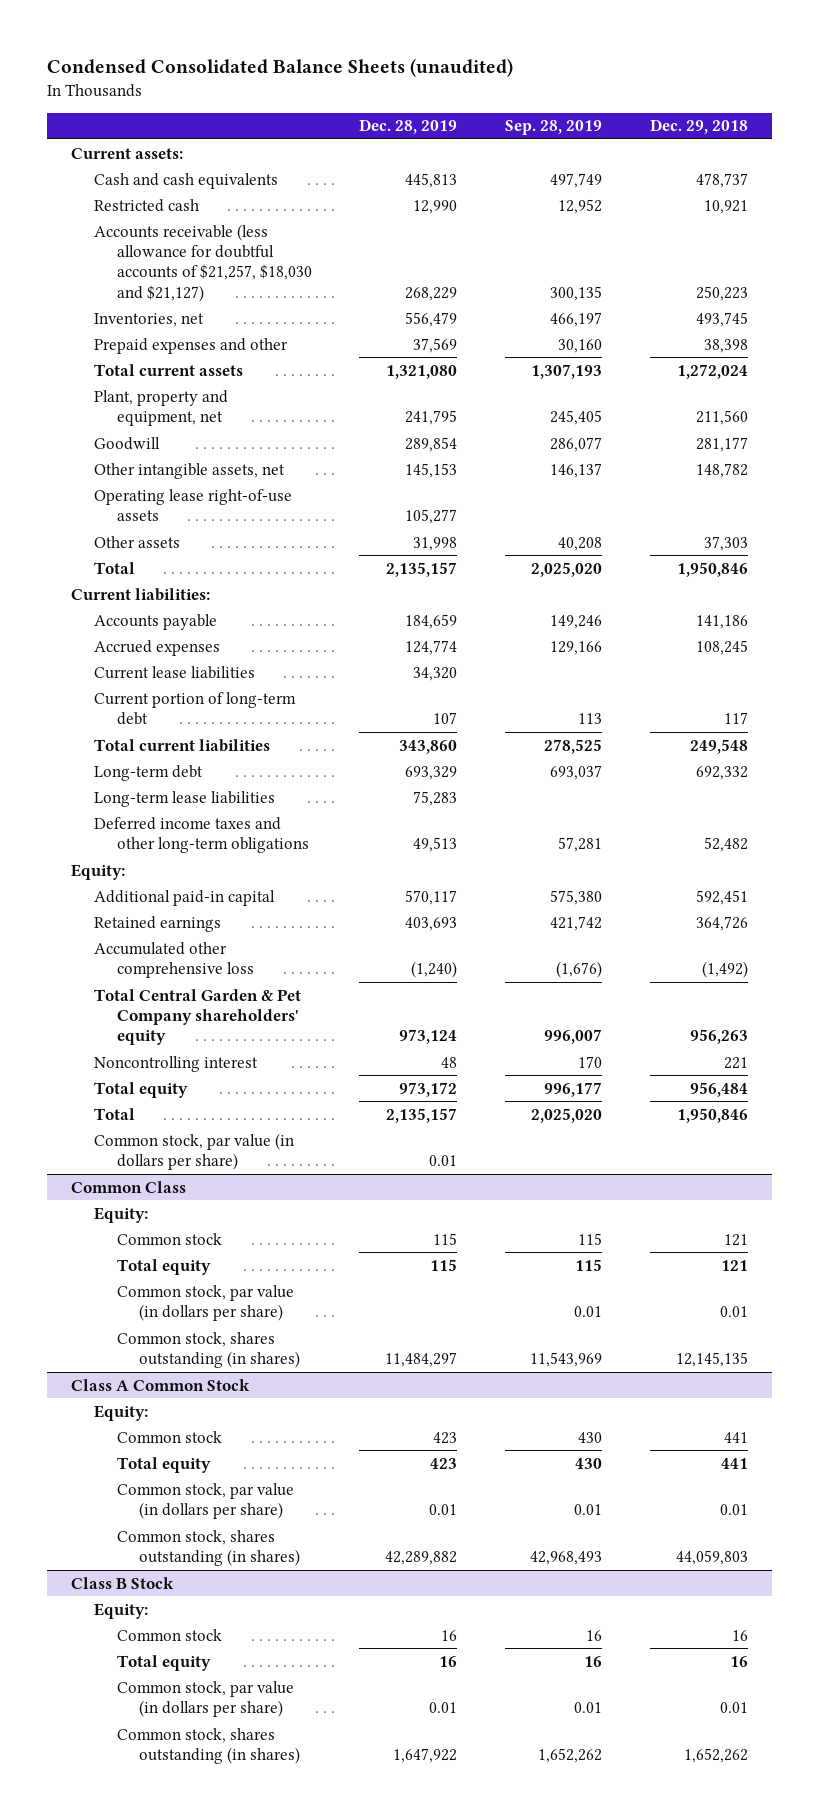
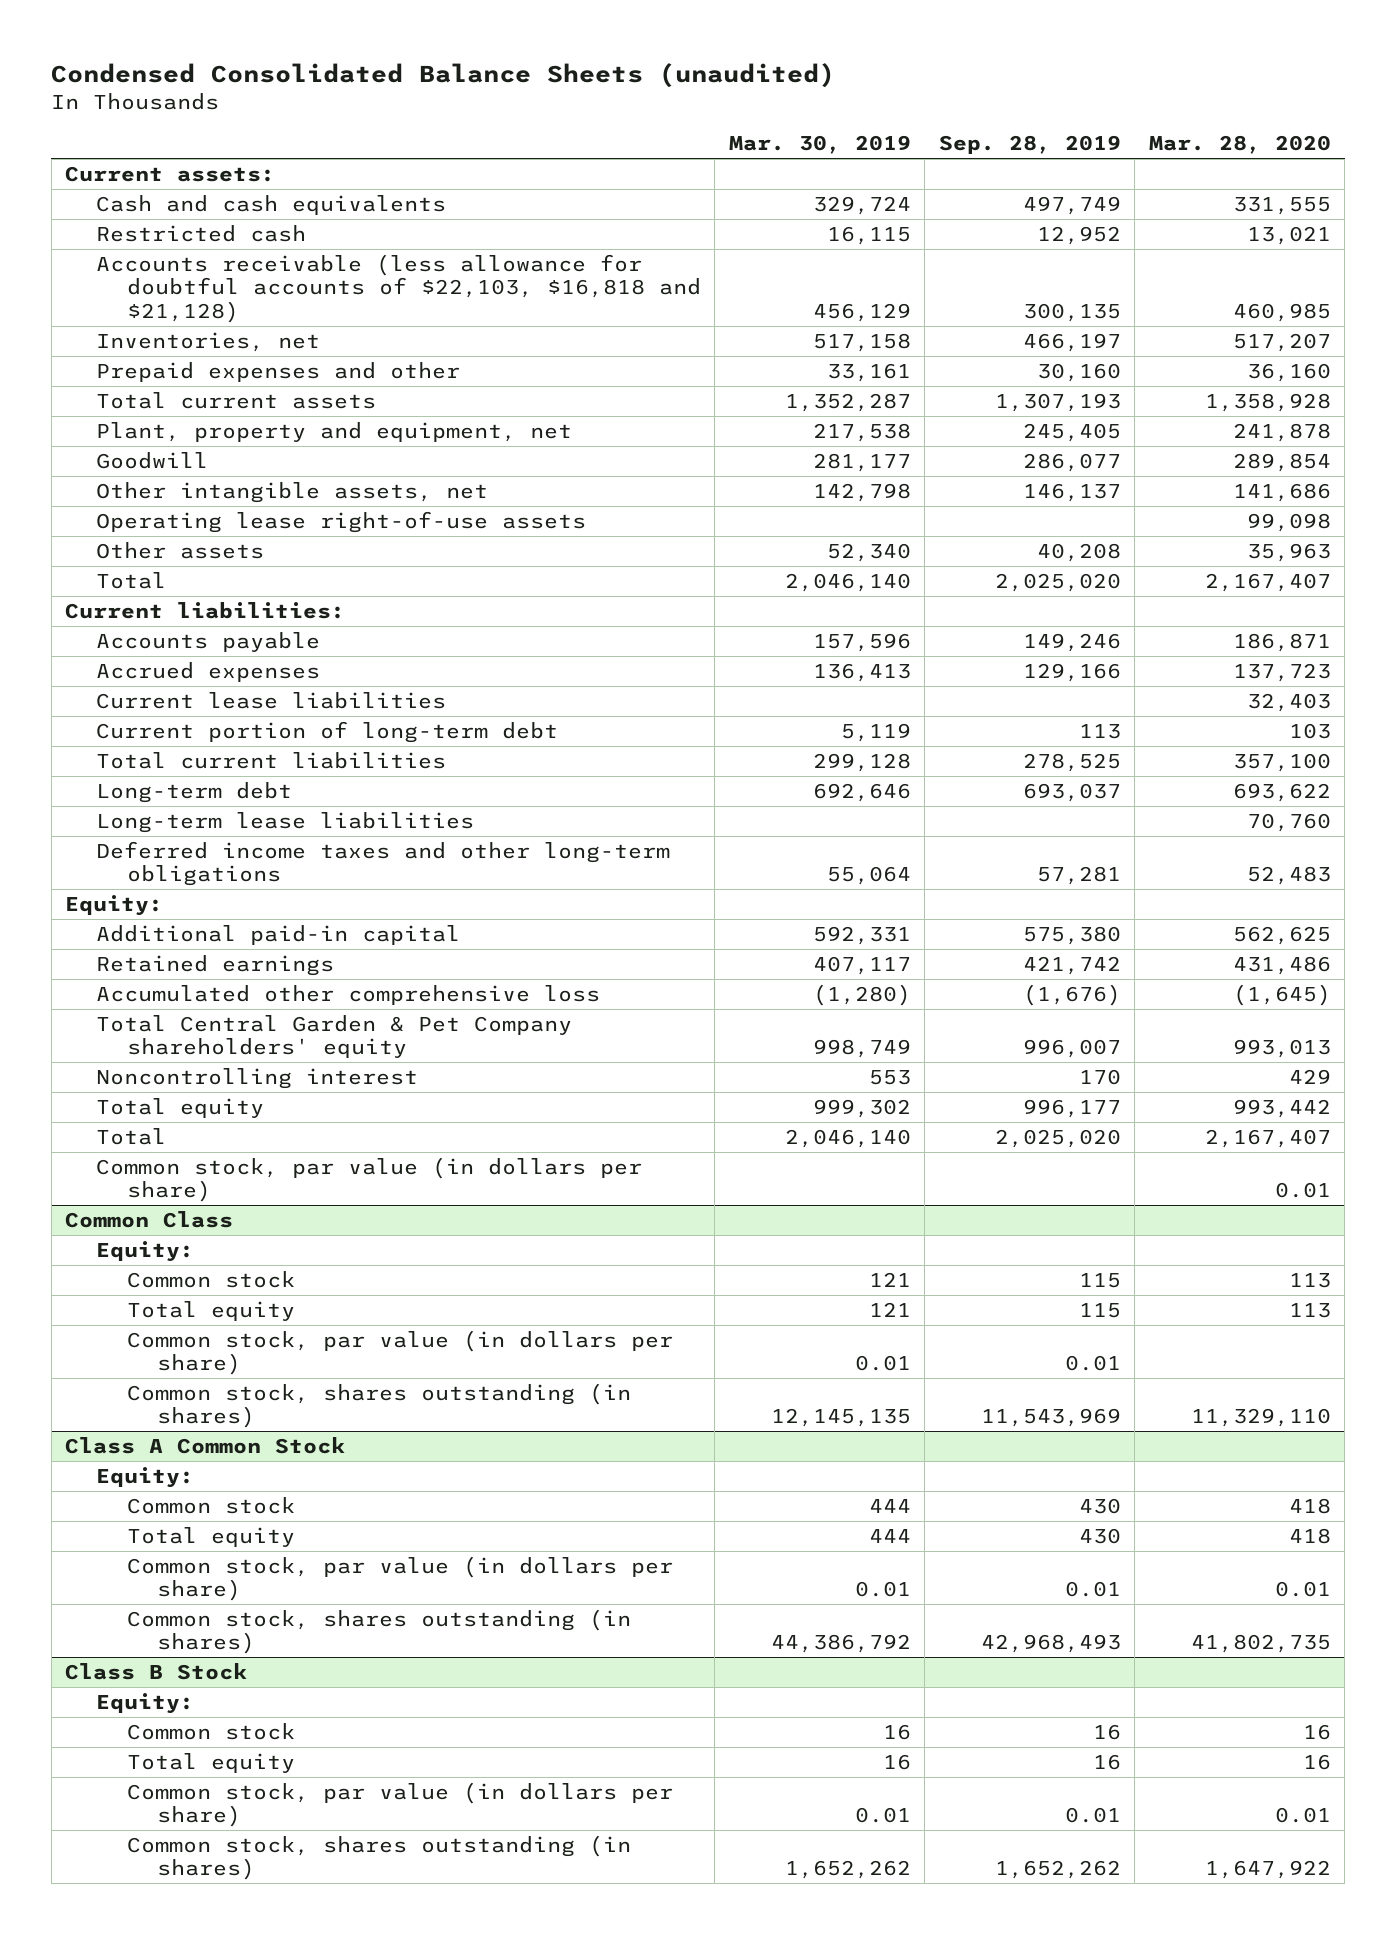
[359,119,458,135] Dec. 28, 2019 -> none
[649,119,748,135] Dec. 29, 2018 -> none
none -> [728,135,911,155] Mar. 30, 2019
none -> [1148,135,1331,155] Mar. 28, 2020
[93,223,312,302] Accounts receivable (less allowance for doubtful accounts of $21,257, $18,030 and $21,127) -> [95,253,701,324] Accounts receivable (less allowance for doubtful accounts of $22,103, $16,818 and $21,128)

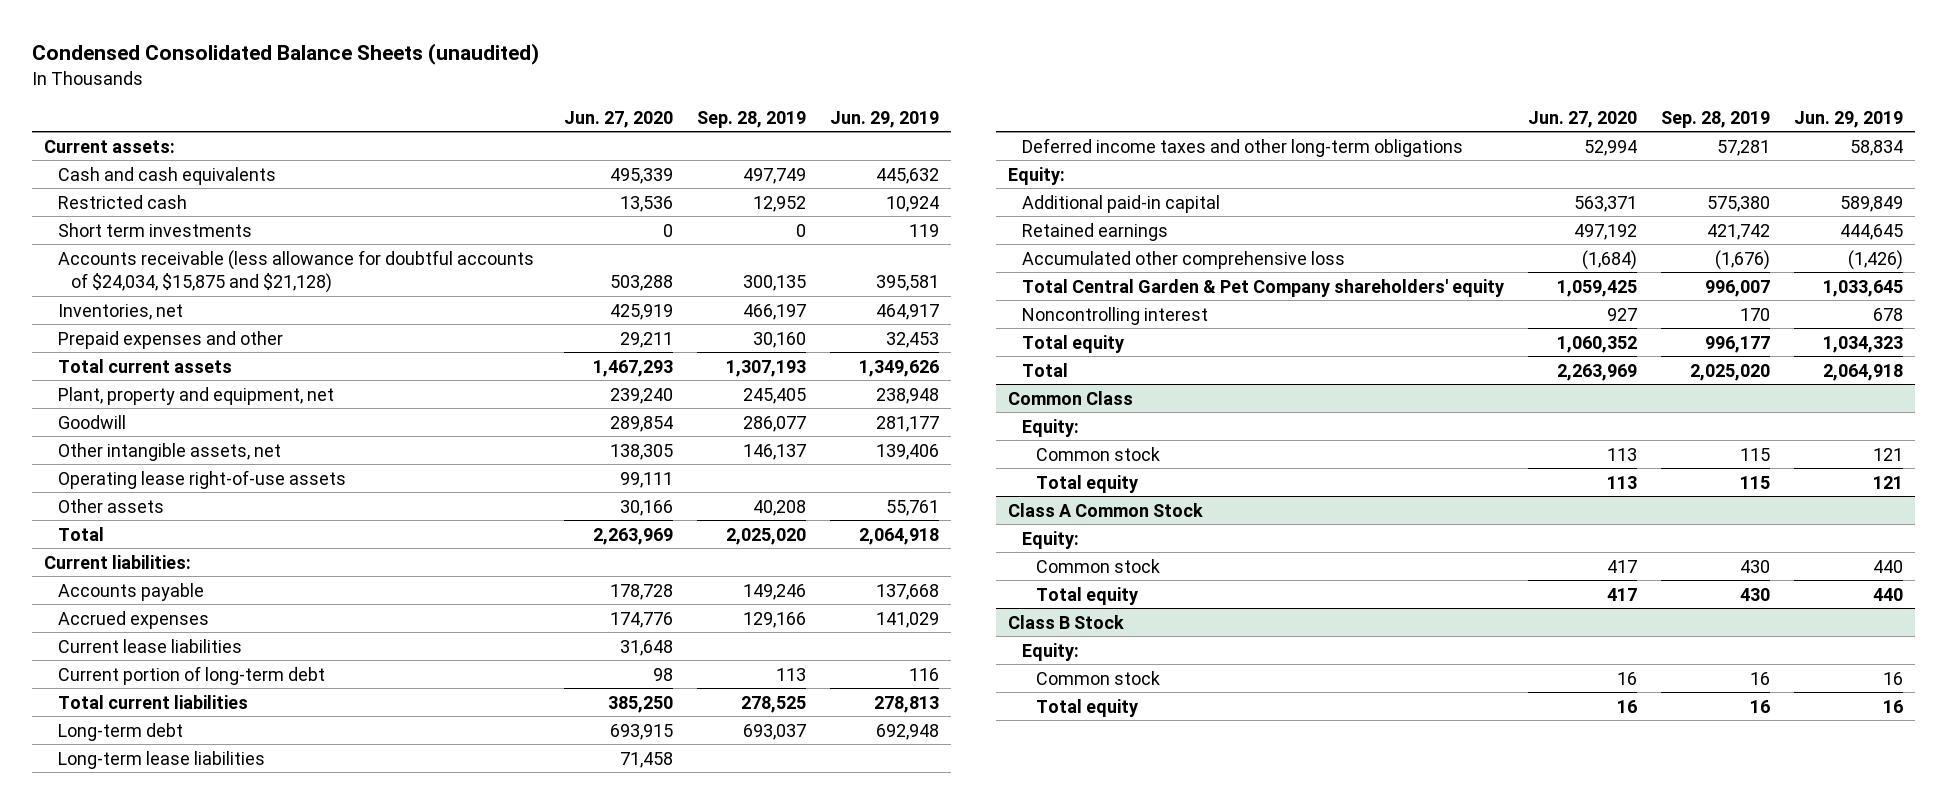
[728,135,911,155] Mar. 30, 2019 -> none
[1148,135,1331,155] Mar. 28, 2020 -> none
none -> [563,110,673,128] Jun. 27, 2020
none -> [829,110,939,128] Jun. 29, 2019
none -> [57,222,252,237] Short term investments
[95,253,701,324] Accounts receivable (less allowance for doubtful accounts of $22,103, $16,818 and $21,128) -> [57,249,534,294] Accounts receivable (less allowance for doubtful accounts of $24,034, $15,875 and $21,128)
[95,1156,642,1203] Common stock, par value (in dollars per share) -> none
[126,1329,673,1376] Common stock, par value (in dollars per share) -> none
[126,1382,631,1429] Common stock, shares outstanding (in shares) -> none
[126,1555,673,1602] Common stock, par value (in dollars per share) -> none
[126,1608,631,1655] Common stock, shares outstanding (in shares) -> none
[126,1781,673,1828] Common stock, par value (in dollars per share) -> none
[126,1834,631,1881] Common stock, shares outstanding (in shares) -> none

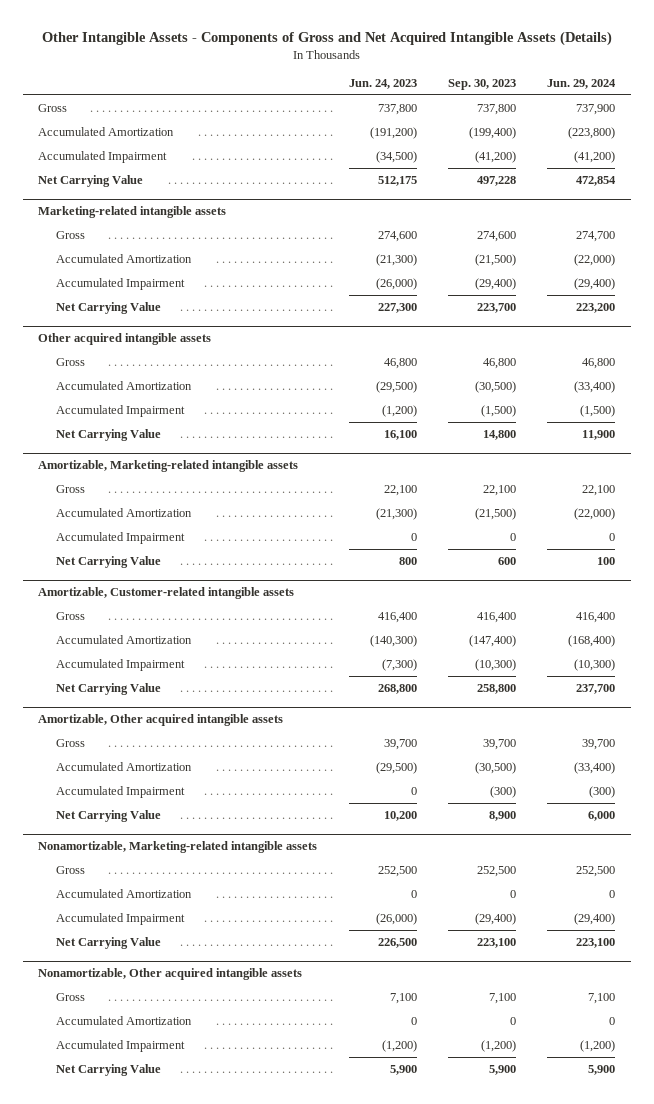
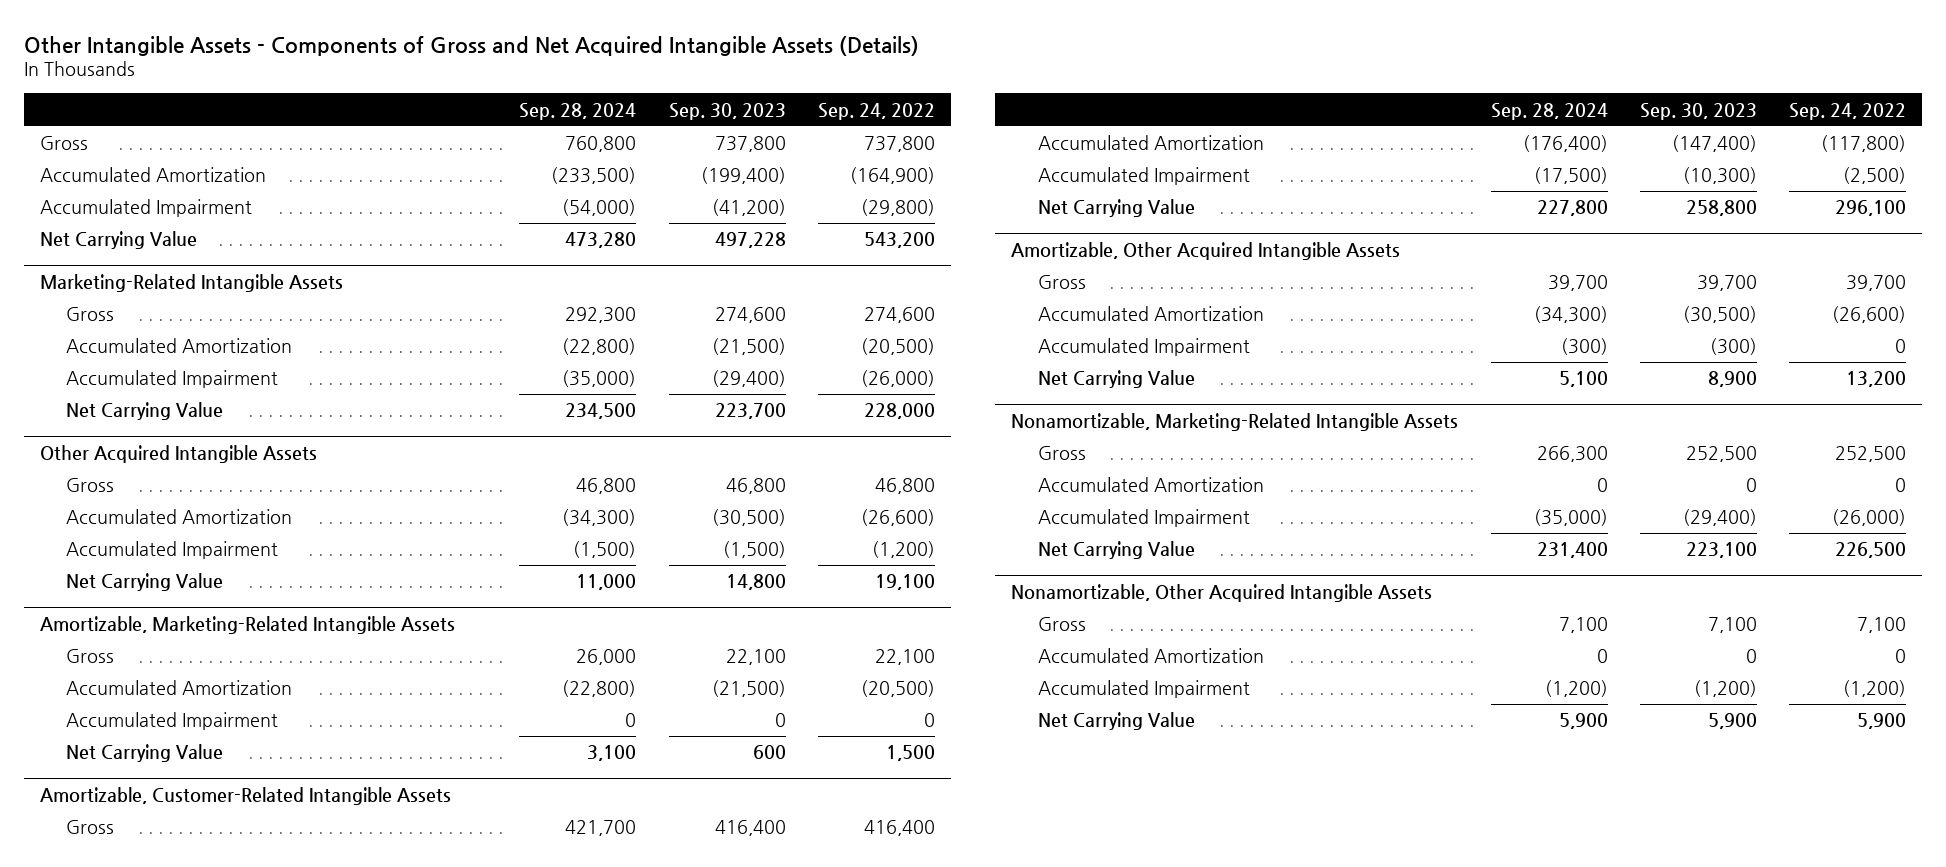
[348,78,417,89] Jun. 24, 2023 -> none
[547,78,617,89] Jun. 29, 2024 -> none
none -> [519,102,637,120] Sep. 28, 2024
none -> [817,102,935,120] Sep. 24, 2022
[38,206,227,219] Marketing-related intangible assets -> [40,273,344,292] Marketing-Related Intangible Assets
[38,333,212,346] Other acquired intangible assets -> [40,444,318,463] Other Acquired Intangible Assets
[38,460,299,473] Amortizable, Marketing-related intangible assets -> [40,615,456,634] Amortizable, Marketing-Related Intangible Assets
[38,587,295,600] Amortizable, Customer-related intangible assets -> [40,786,452,805] Amortizable, Customer-Related Intangible Assets
[38,714,284,727] Amortizable, Other acquired intangible assets -> [1011,241,1401,260] Amortizable, Other Acquired Intangible Assets
[38,841,318,854] Nonamortizable, Marketing-related intangible assets -> [1011,412,1459,431] Nonamortizable, Marketing-Related Intangible Assets
[38,968,303,981] Nonamortizable, Other acquired intangible assets -> [1011,583,1433,602] Nonamortizable, Other Acquired Intangible Assets

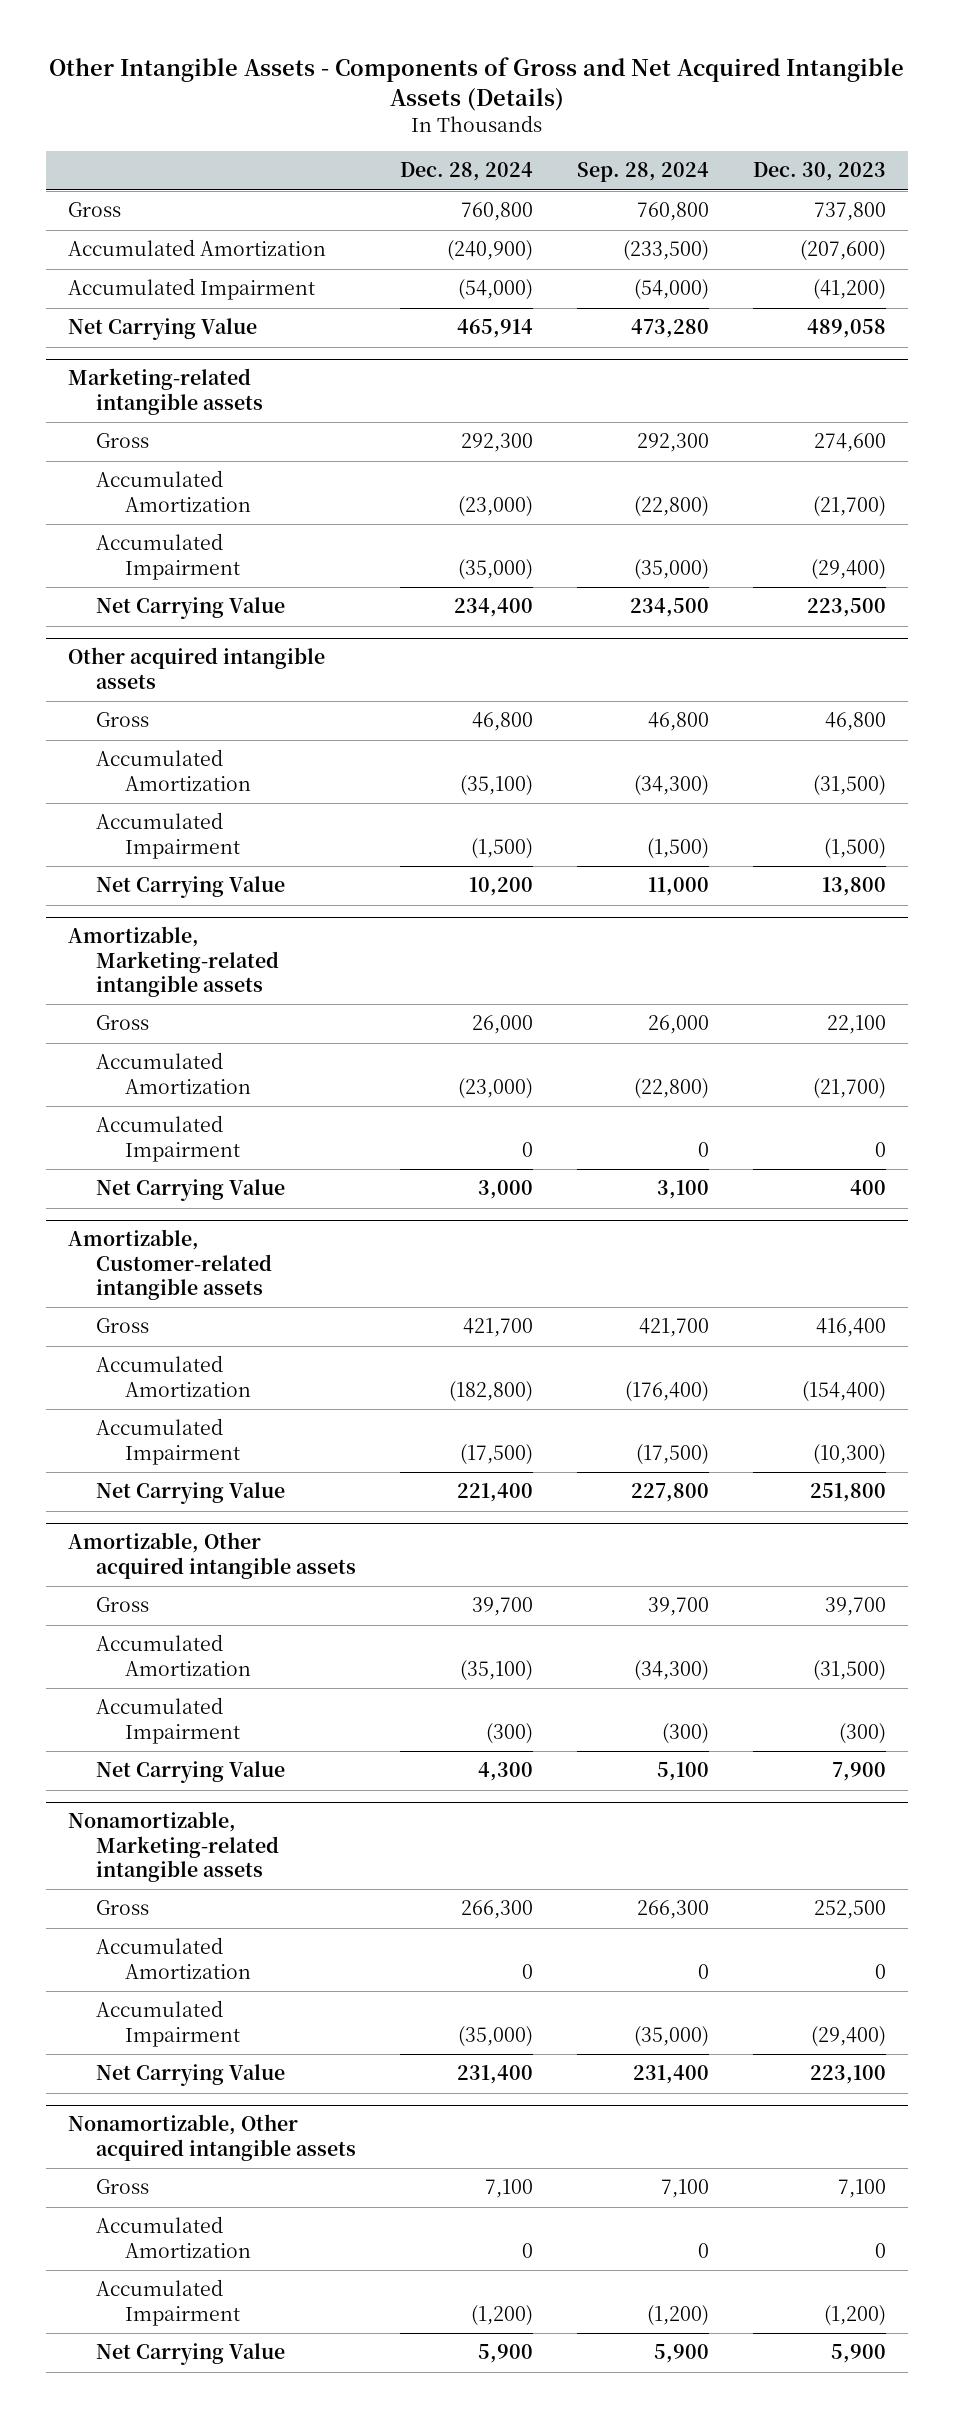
[668,102,786,120] Sep. 30, 2023 -> none
[817,102,935,120] Sep. 24, 2022 -> none
none -> [400,162,534,182] Dec. 28, 2024
none -> [752,162,886,182] Dec. 30, 2023
[40,273,344,292] Marketing-Related Intangible Assets -> [67,368,264,415] Marketing-related intangible assets
[40,444,318,463] Other Acquired Intangible Assets -> [67,647,325,689] Other acquired intangible assets
[40,615,456,634] Amortizable, Marketing-Related Intangible Assets -> [67,926,280,998] Amortizable, Marketing-related intangible assets
[40,786,452,805] Amortizable, Customer-Related Intangible Assets -> [67,1229,273,1301] Amortizable, Customer-related intangible assets
[1011,241,1401,260] Amortizable, Other Acquired Intangible Assets -> [67,1532,357,1579] Amortizable, Other acquired intangible assets
[1011,412,1459,431] Nonamortizable, Marketing-Related Intangible Assets -> [67,1811,280,1883] Nonamortizable, Marketing-related intangible assets
[1011,583,1433,602] Nonamortizable, Other Acquired Intangible Assets -> [67,2114,357,2161] Nonamortizable, Other acquired intangible assets

